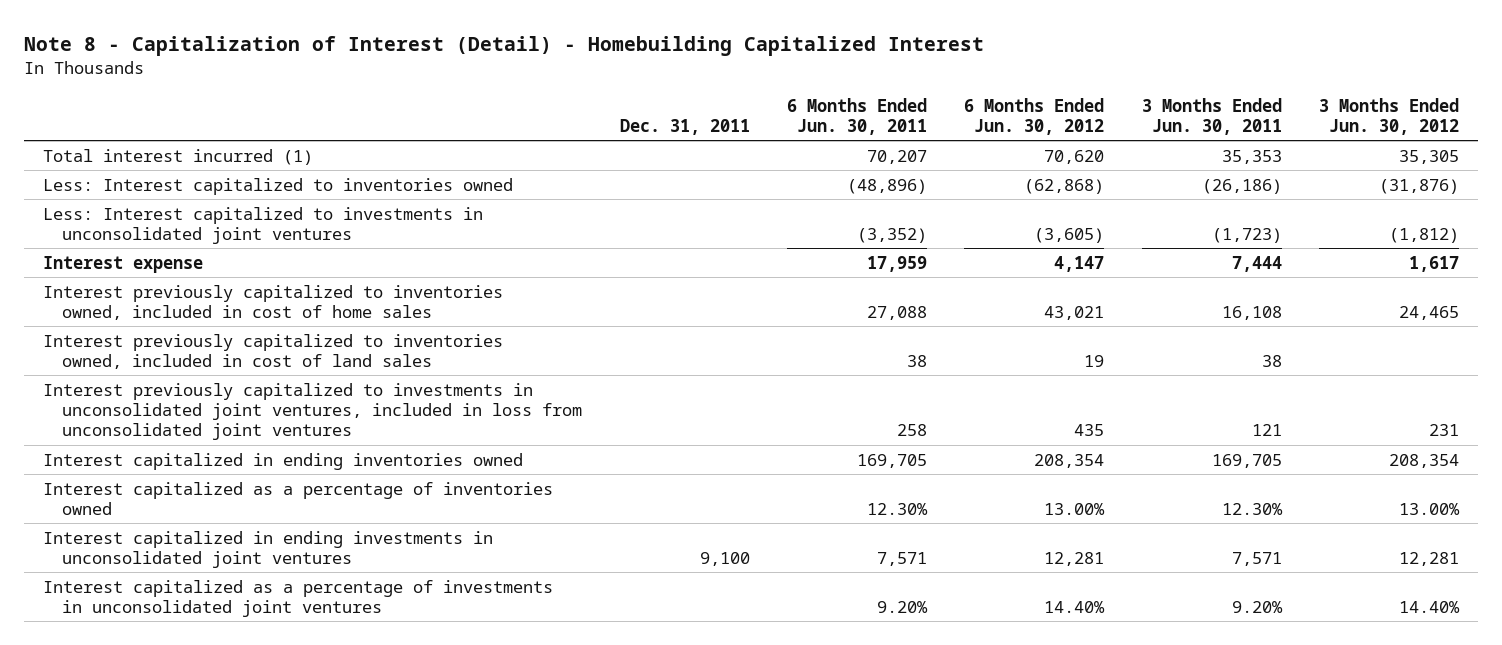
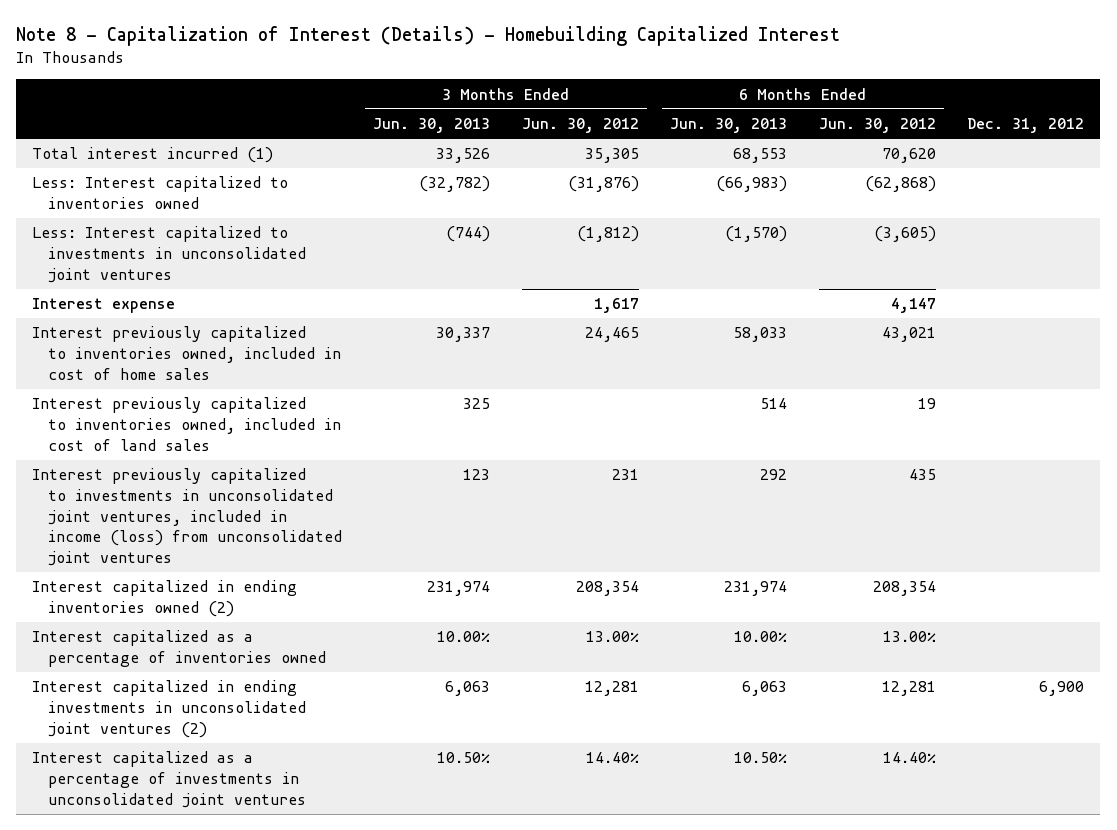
[24,35,985,56] Note 8 - Capitalization of Interest (Detail) - Homebuilding Capitalized Interest -> [16,26,841,47] Note 8 - Capitalization of Interest (Details) - Homebuilding Capitalized Interest
[619,118,750,135] Dec. 31, 2011 -> none
[787,97,928,135] 6 Months Ended Jun. 30, 2011 -> none
[1141,97,1282,135] 3 Months Ended Jun. 30, 2011 -> none
none -> [373,118,491,134] Jun. 30, 2013
none -> [670,118,788,134] Jun. 30, 2013
none -> [967,118,1085,134] Dec. 31, 2012
[42,382,583,440] Interest previously capitalized to investments in unconsolidated joint ventures, included in loss from unconsolidated joint ventures -> [32,468,342,567] Interest previously capitalized to investments in unconsolidated joint ventures, included in income (loss) from unconsolidated joint ventures
[42,452,523,470] Interest capitalized in ending inventories owned -> [32,580,298,618] Interest capitalized in ending inventories owned (2)
[42,530,493,568] Interest capitalized in ending investments in unconsolidated joint ventures -> [32,680,306,738] Interest capitalized in ending investments in unconsolidated joint ventures (2)

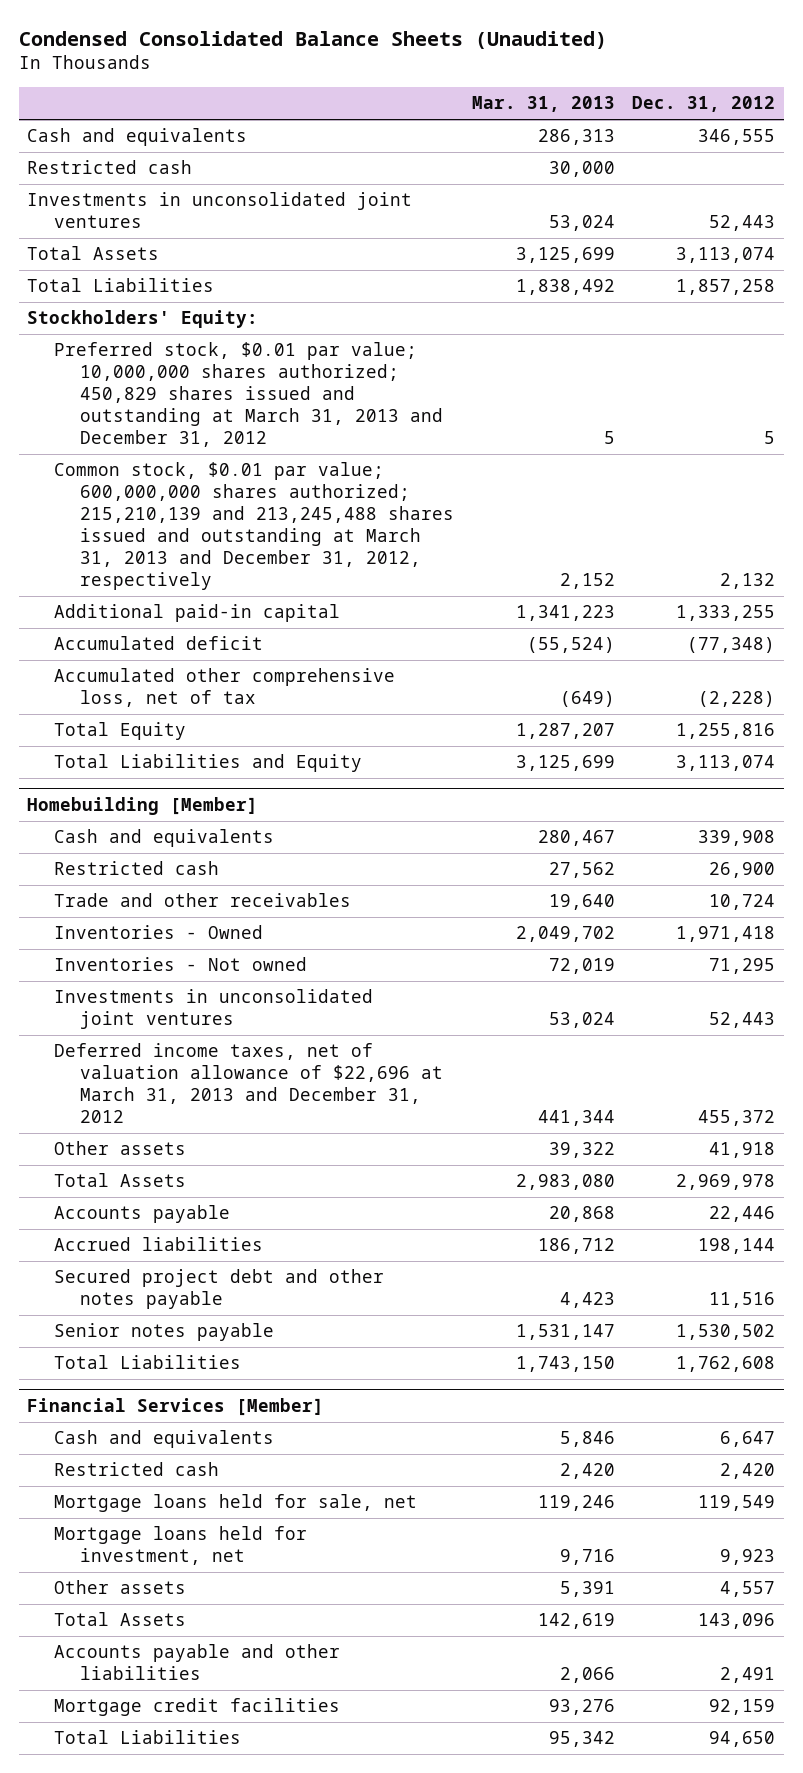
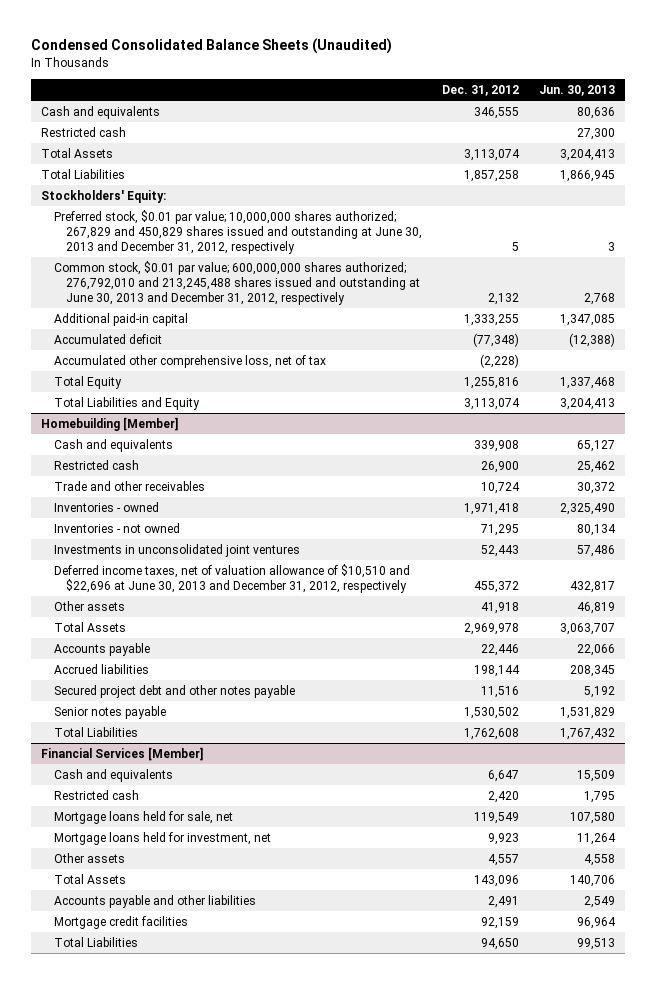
[471,96,615,113] Mar. 31, 2013 -> none
none -> [539,84,616,96] Jun. 30, 2013
[27,192,413,229] Investments in unconsolidated joint ventures -> none
[53,342,444,447] Preferred stock, $0.01 par value; 10,000,000 shares authorized; 450,829 shares issued and outstanding at March 31, 2013 and December 31, 2012 -> [53,209,423,255] Preferred stock, $0.01 par value; 10,000,000 shares authorized; 267,829 and 450,829 shares issued and outstanding at June 30, 2013 and December 31, 2012, respectively
[53,462,455,590] Common stock, $0.01 par value; 600,000,000 shares authorized; 215,210,139 and 213,245,488 shares issued and outstanding at March 31, 2013 and December 31, 2012, respectively -> [53,260,421,306] Common stock, $0.01 par value; 600,000,000 shares authorized; 276,792,010 and 213,245,488 shares issued and outstanding at June 30, 2013 and December 31, 2012, respectively
[53,925,263,940] Inventories - Owned -> [53,501,159,512] Inventories - owned
[53,957,307,972] Inventories - Not owned -> [53,522,180,533] Inventories - not owned
[53,1043,444,1124] Deferred income taxes, net of valuation allowance of $22,696 at March 31, 2013 and December 31, 2012 -> [53,563,410,594] Deferred income taxes, net of valuation allowance of $10,510 and $22,696 at June 30, 2013 and December 31, 2012, respectively

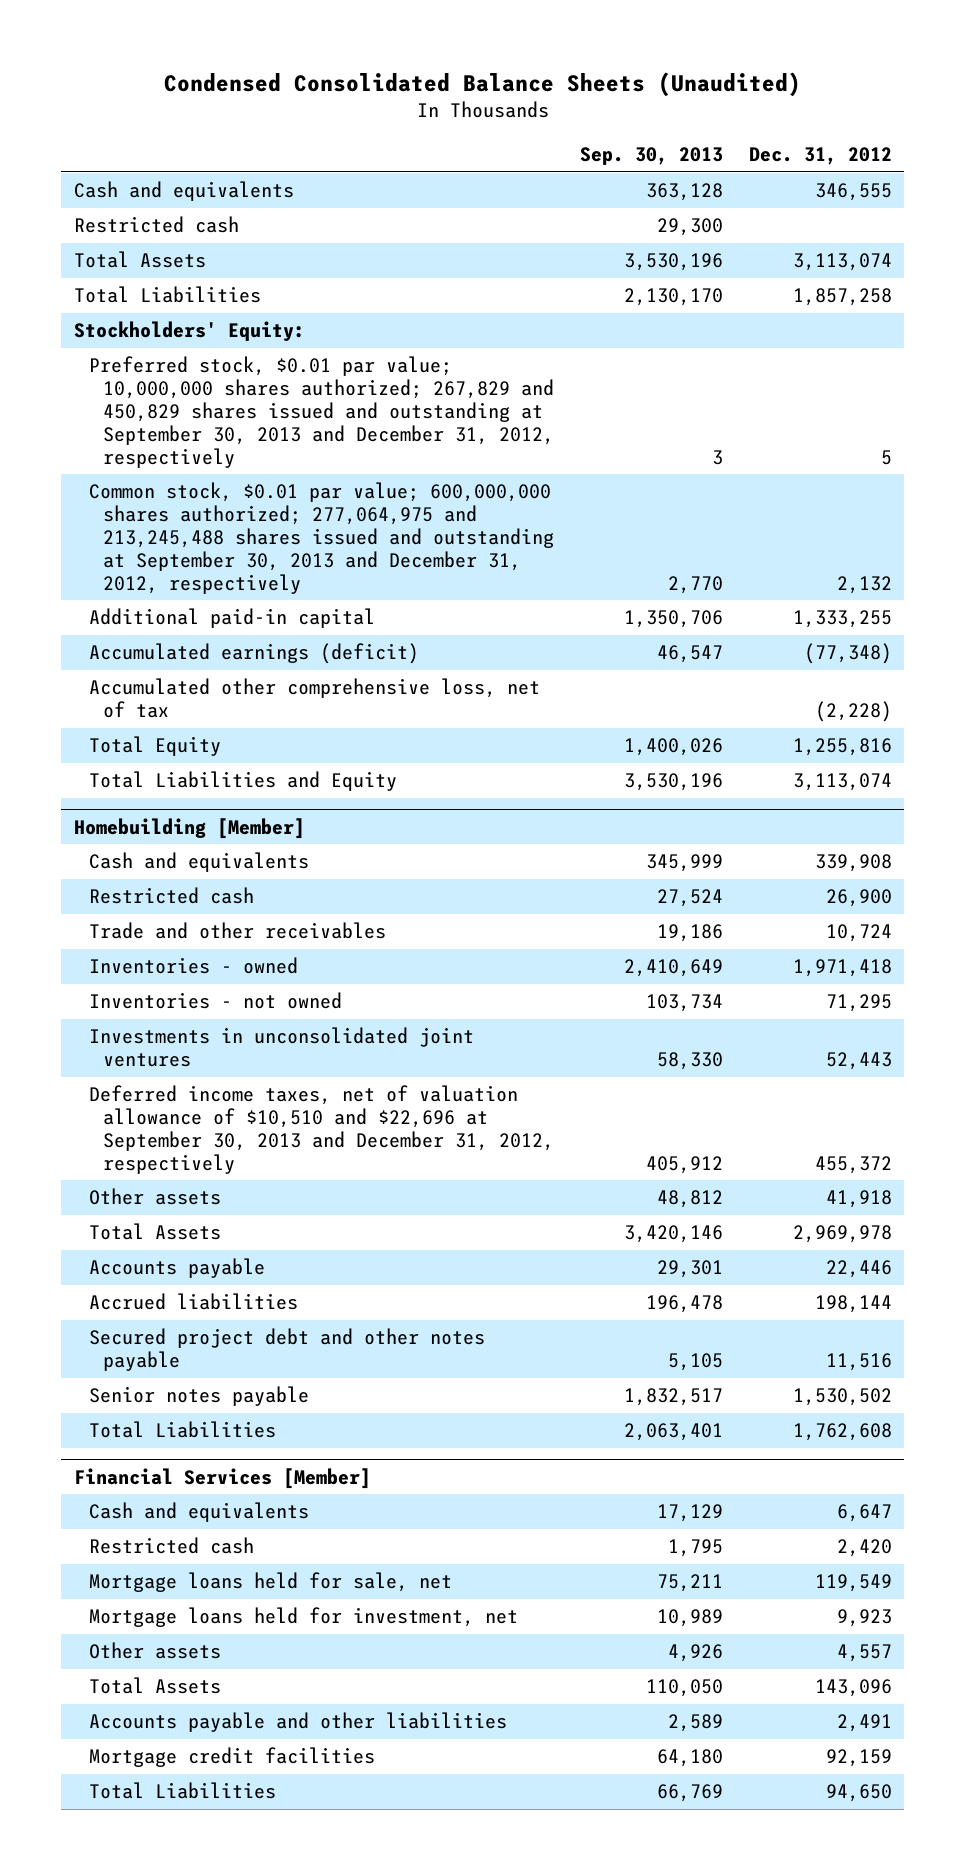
[539,84,616,96] Jun. 30, 2013 -> none
none -> [579,147,723,166] Sep. 30, 2013
[53,209,423,255] Preferred stock, $0.01 par value; 10,000,000 shares authorized; 267,829 and 450,829 shares issued and outstanding at June 30, 2013 and December 31, 2012, respectively -> [88,356,555,468] Preferred stock, $0.01 par value; 10,000,000 shares authorized; 267,829 and 450,829 shares issued and outstanding at September 30, 2013 and December 31, 2012, respectively
[53,260,421,306] Common stock, $0.01 par value; 600,000,000 shares authorized; 276,792,010 and 213,245,488 shares issued and outstanding at June 30, 2013 and December 31, 2012, respectively -> [88,482,555,594] Common stock, $0.01 par value; 600,000,000 shares authorized; 277,064,975 and 213,245,488 shares issued and outstanding at September 30, 2013 and December 31, 2012, respectively
[53,333,162,344] Accumulated deficit -> [88,643,419,665] Accumulated earnings (deficit)
[53,563,410,594] Deferred income taxes, net of valuation allowance of $10,510 and $22,696 at June 30, 2013 and December 31, 2012, respectively -> [88,1085,555,1174] Deferred income taxes, net of valuation allowance of $10,510 and $22,696 at September 30, 2013 and December 31, 2012, respectively

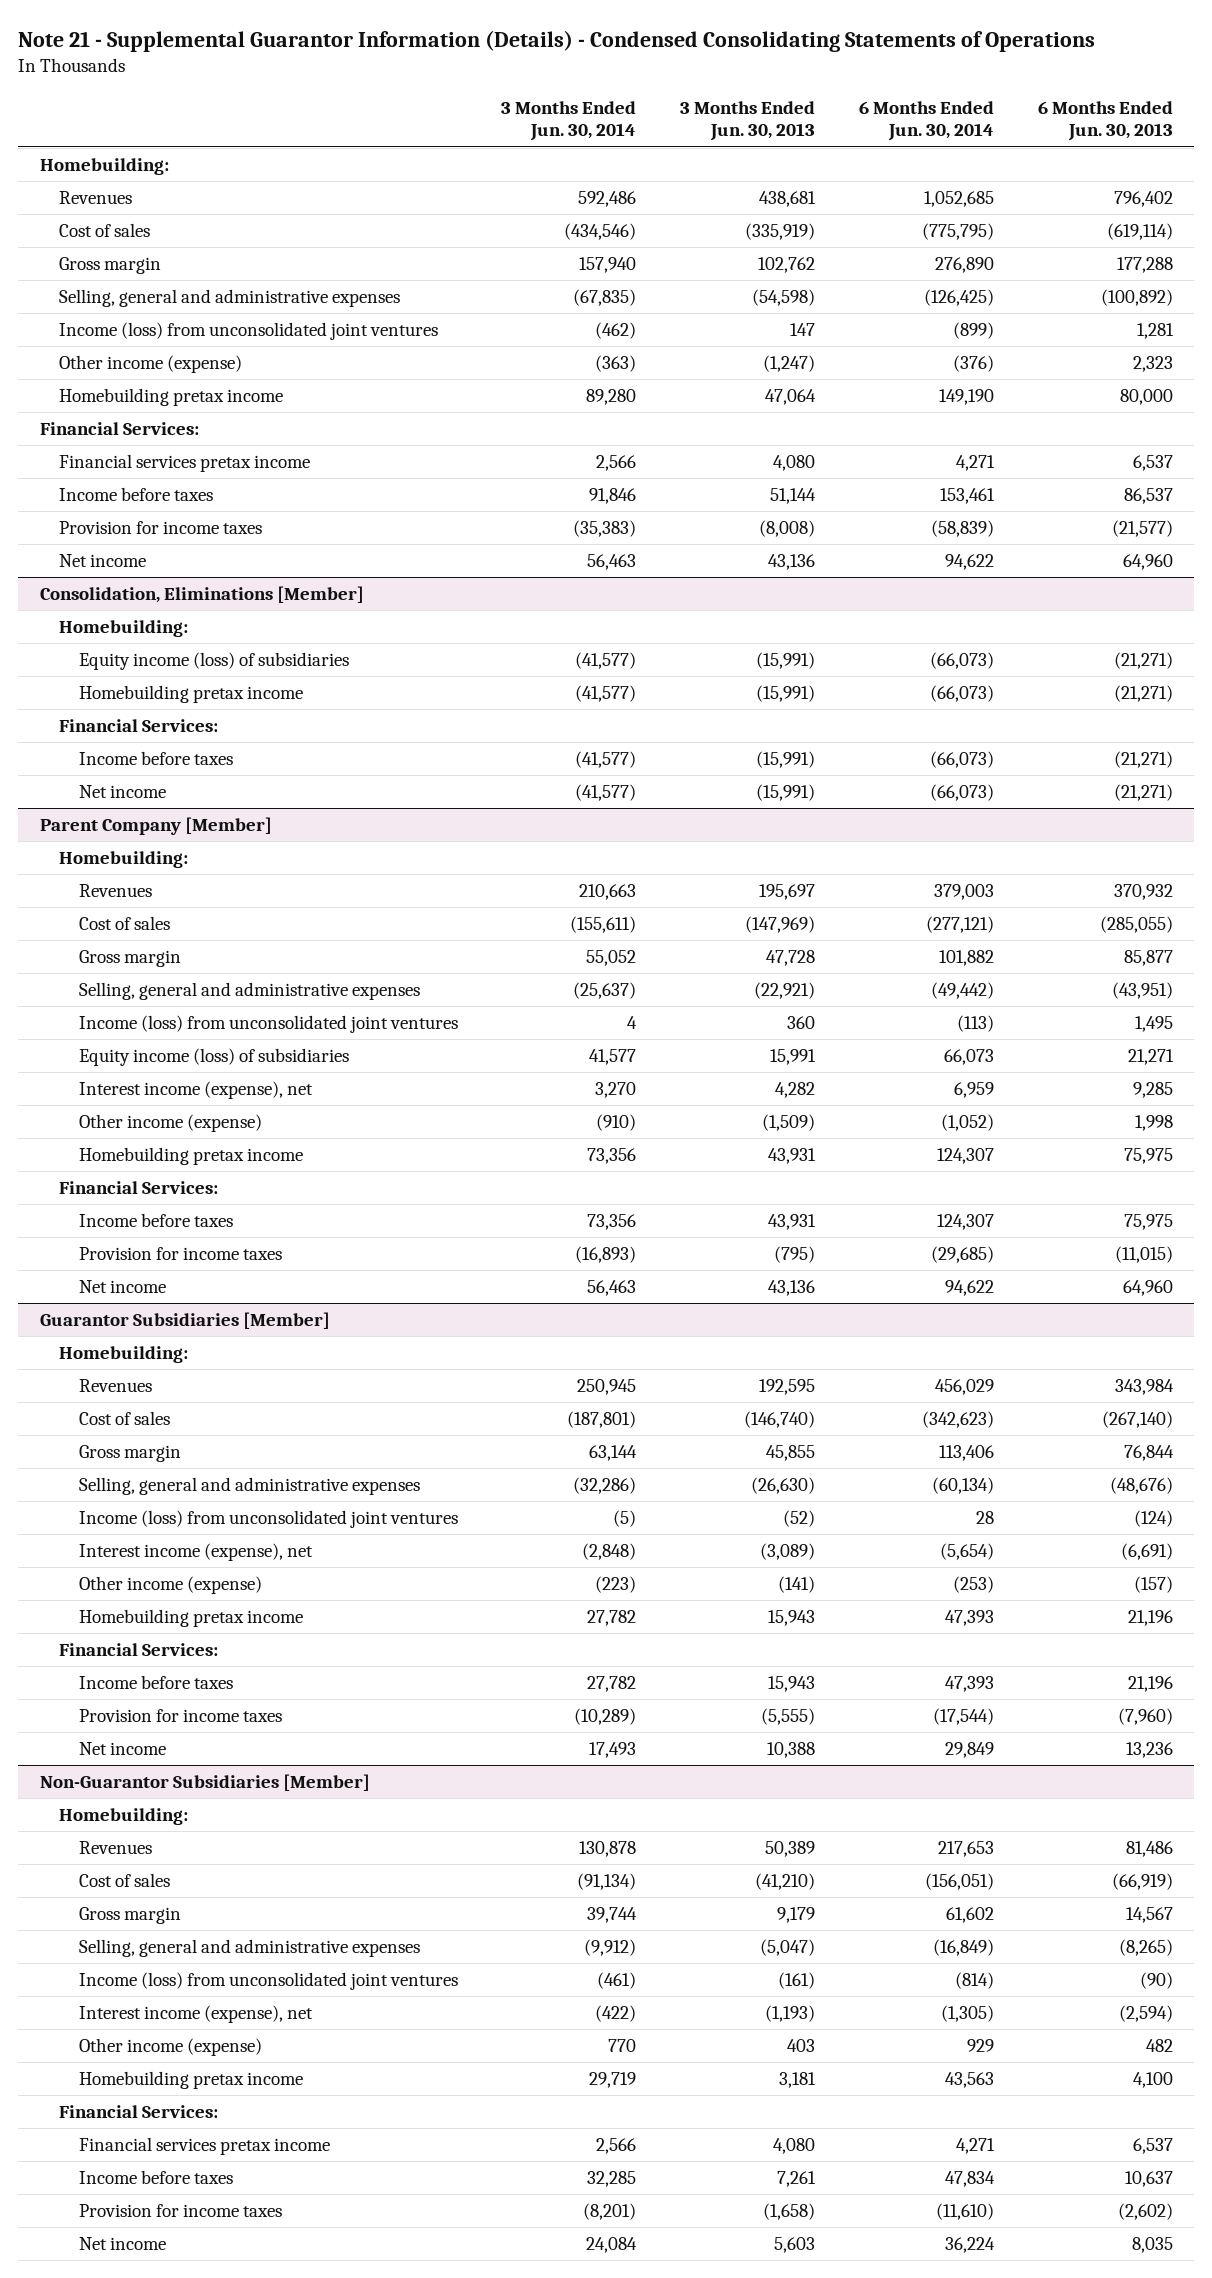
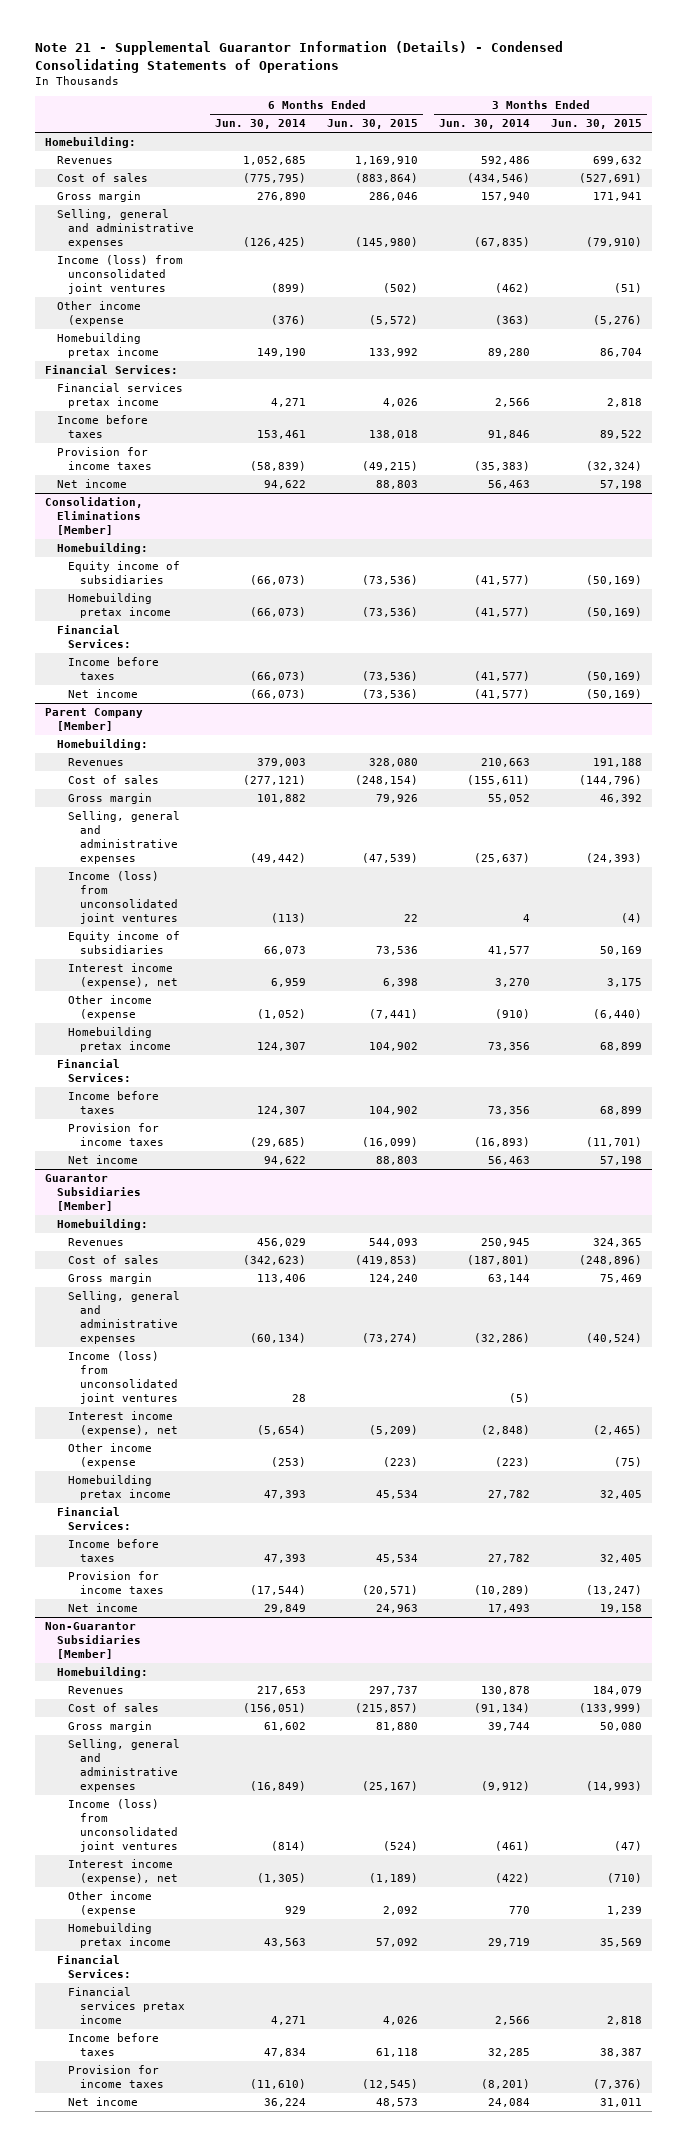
[680,101,816,142] 3 Months Ended Jun. 30, 2013 -> none
[1037,101,1173,142] 6 Months Ended Jun. 30, 2013 -> none
none -> [327,119,419,130] Jun. 30, 2015
none -> [550,119,642,130] Jun. 30, 2015
[59,354,243,373] Other income (expense) -> [56,301,141,327] Other income (expense
[78,651,349,670] Equity income (loss) of subsidiaries -> [68,561,181,585] Equity income of subsidiaries
[78,1047,349,1066] Equity income (loss) of subsidiaries -> [68,931,181,955] Equity income of subsidiaries
[78,1113,262,1132] Other income (expense) -> [68,995,153,1021] Other income (expense
[78,1575,262,1594] Other income (expense) -> [68,1443,153,1469] Other income (expense
[78,2037,262,2056] Other income (expense) -> [68,1891,153,1917] Other income (expense

